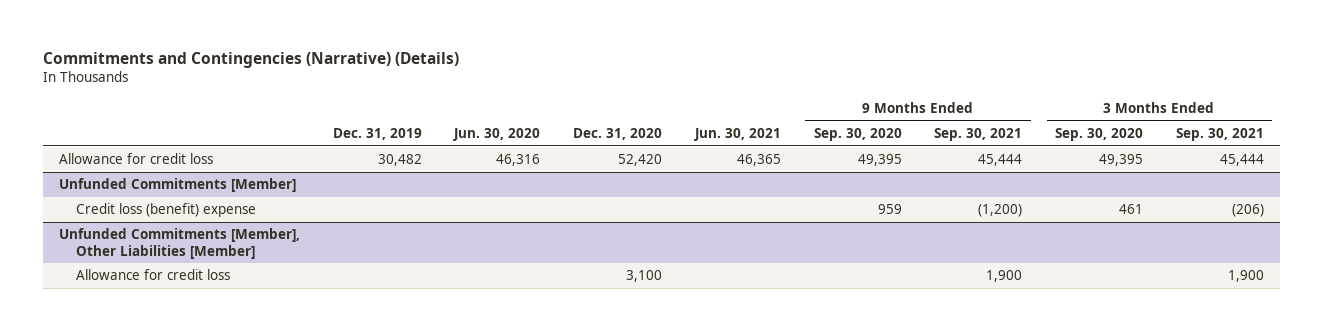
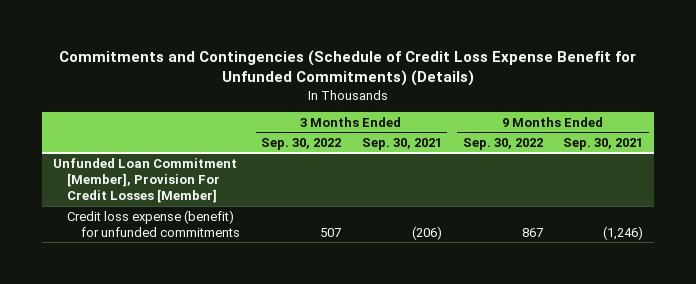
[42,51,459,68] Commitments and Contingencies (Narrative) (Details) -> [59,50,637,87] Commitments and Contingencies (Schedule of Credit Loss Expense Benefit for Unfunded Commitments) (Details)
[332,128,422,141] Dec. 31, 2019 -> none
[453,128,541,142] Jun. 30, 2020 -> none
[573,128,663,141] Dec. 31, 2020 -> none
[693,128,781,142] Jun. 30, 2021 -> none
[813,128,902,142] Sep. 30, 2020 -> none
[1055,128,1144,142] Sep. 30, 2020 -> none
none -> [260,138,341,151] Sep. 30, 2022
none -> [462,138,543,151] Sep. 30, 2022
[59,153,214,165] Allowance for credit loss -> none
[59,178,297,193] Unfunded Commitments [Member] -> none
[59,228,301,259] Unfunded Commitments [Member], Other Liabilities [Member] -> none
[76,269,231,281] Allowance for credit loss -> none
none -> [52,157,237,204] Unfunded Loan Commitment [Member], Provision For Credit Losses [Member]
[76,203,257,218] Credit loss (benefit) expense -> [66,209,240,238] Credit loss expense (benefit) for unfunded commitments
[978,204,1023,218] (1,200) -> [603,226,644,241] (1,246)

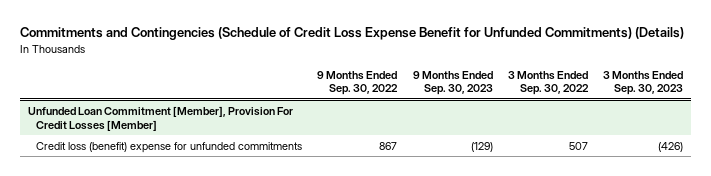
[361,138,442,151] Sep. 30, 2021 -> none
[563,138,644,151] Sep. 30, 2021 -> none
none -> [412,70,493,96] 9 Months Ended Sep. 30, 2023
none -> [603,70,684,96] 3 Months Ended Sep. 30, 2023
[66,209,240,238] Credit loss expense (benefit) for unfunded commitments -> [35,141,302,153] Credit loss (benefit) expense for unfunded commitments

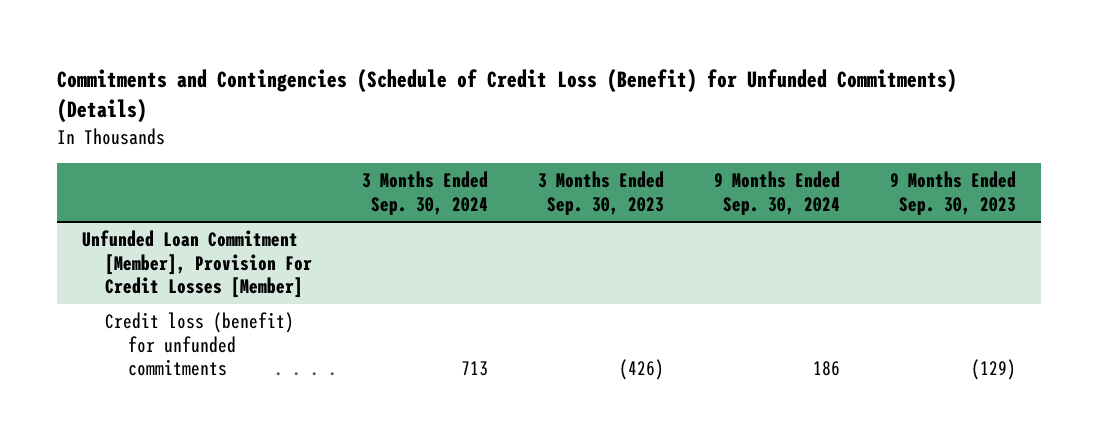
[20,27,685,41] Commitments and Contingencies (Schedule of Credit Loss Expense Benefit for Unfunded Commitments) (Details) -> [57,69,958,124] Commitments and Contingencies (Schedule of Credit Loss (Benefit) for Unfunded Commitments) (Details)
[317,70,399,96] 9 Months Ended Sep. 30, 2022 -> none
[507,70,589,96] 3 Months Ended Sep. 30, 2022 -> none
none -> [362,171,489,215] 3 Months Ended Sep. 30, 2024
none -> [713,171,840,215] 9 Months Ended Sep. 30, 2024
[35,141,302,153] Credit loss (benefit) expense for unfunded commitments -> [105,312,295,377] Credit loss (benefit) for unfunded commitments

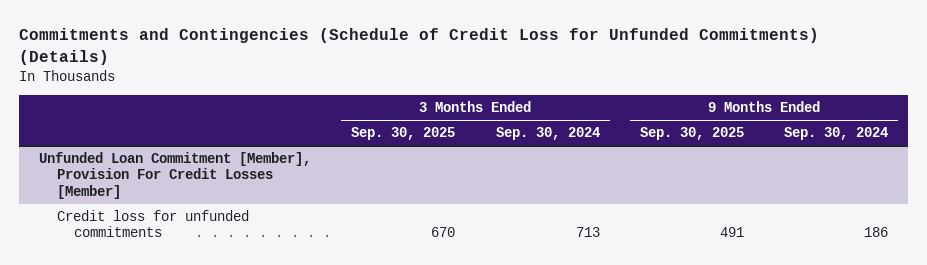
[57,69,958,124] Commitments and Contingencies (Schedule of Credit Loss (Benefit) for Unfunded Commitments) (Details) -> [18,28,819,65] Commitments and Contingencies (Schedule of Credit Loss for Unfunded Commitments) (Details)
[538,171,665,215] 3 Months Ended Sep. 30, 2023 -> none
[889,171,1016,215] 9 Months Ended Sep. 30, 2023 -> none
none -> [351,127,456,141] Sep. 30, 2025
none -> [639,127,744,141] Sep. 30, 2025
[105,312,295,377] Credit loss (benefit) for unfunded commitments -> [56,210,249,238] Credit loss for unfunded commitments

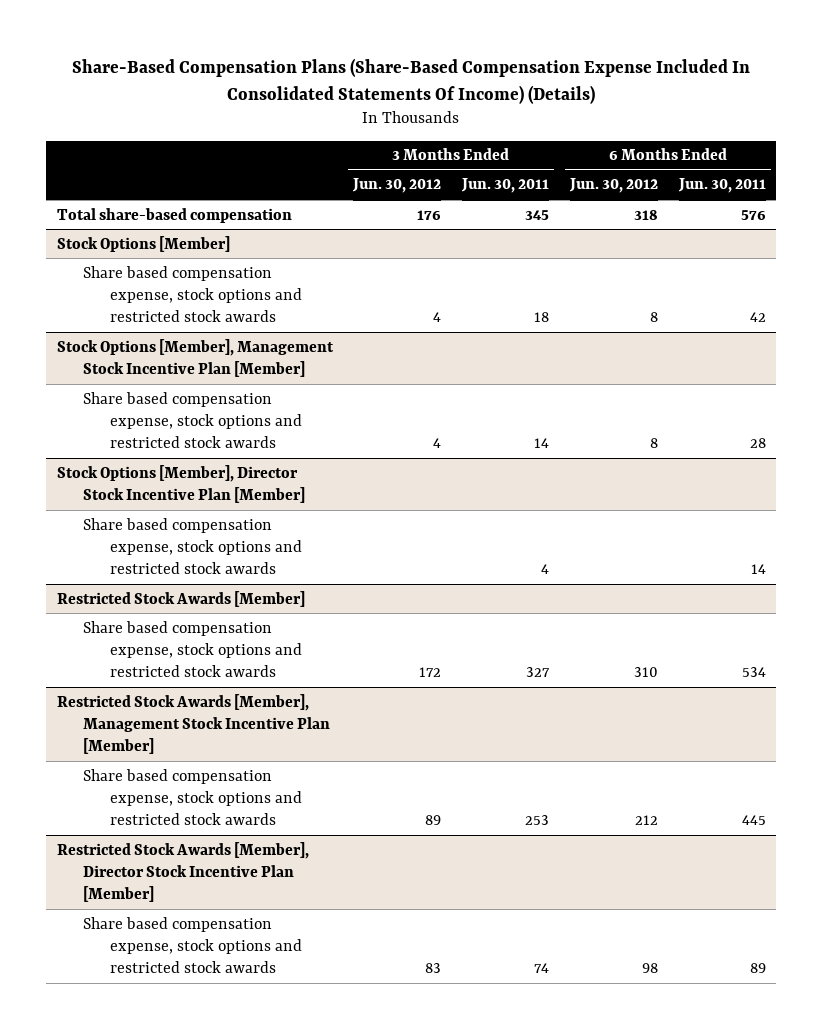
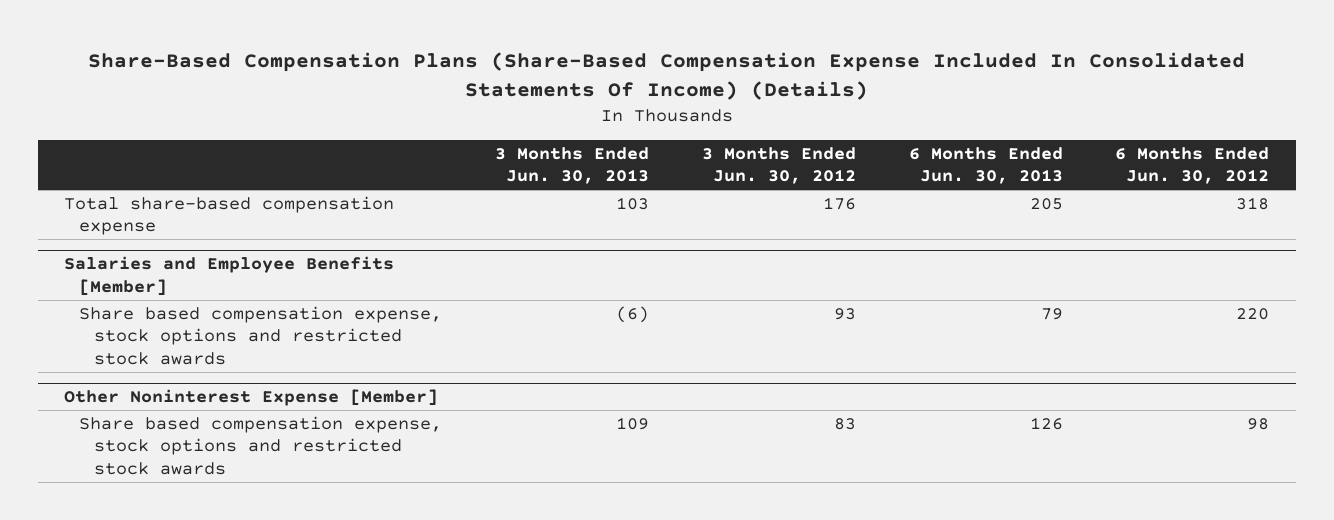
[461,178,550,194] Jun. 30, 2011 -> none
[677,178,766,194] Jun. 30, 2011 -> none
none -> [495,146,650,185] 3 Months Ended Jun. 30, 2013
none -> [908,146,1063,185] 6 Months Ended Jun. 30, 2013
[56,235,230,252] Stock Options [Member] -> none
[56,338,334,378] Stock Options [Member], Management Stock Incentive Plan [Member] -> none
[83,391,302,449] Share based compensation expense, stock options and restricted stock awards -> none
[56,464,306,504] Stock Options [Member], Director Stock Incentive Plan [Member] -> none
[83,517,302,575] Share based compensation expense, stock options and restricted stock awards -> none
[56,590,305,607] Restricted Stock Awards [Member] -> none
[83,620,302,678] Share based compensation expense, stock options and restricted stock awards -> none
[56,693,331,755] Restricted Stock Awards [Member], Management Stock Incentive Plan [Member] -> none
[83,768,302,826] Share based compensation expense, stock options and restricted stock awards -> none
[56,841,309,903] Restricted Stock Awards [Member], Director Stock Incentive Plan [Member] -> none
[56,207,292,223] Total share-based compensation -> [64,196,395,236] Total share-based compensation expense
none -> [64,256,395,296] Salaries and Employee Benefits [Member]
[433,312,442,323] 4 -> [833,308,856,321] 93
[649,312,658,323] 8 -> [1236,308,1270,321] 220
none -> [64,389,439,407] Other Noninterest Expense [Member]

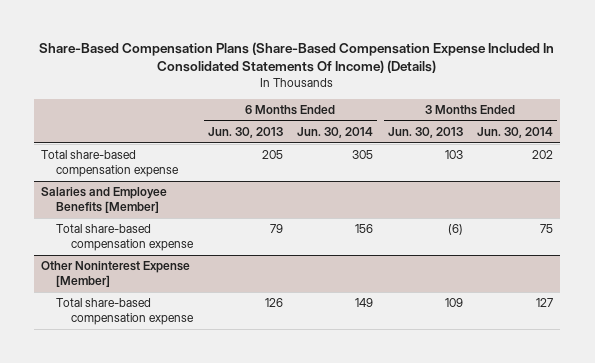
[701,146,856,185] 3 Months Ended Jun. 30, 2012 -> none
[1115,146,1270,185] 6 Months Ended Jun. 30, 2012 -> none
none -> [297,127,374,139] Jun. 30, 2014
none -> [477,127,554,139] Jun. 30, 2014
[79,306,443,365] Share based compensation expense, stock options and restricted stock awards -> [56,224,194,252] Total share-based compensation expense
[79,416,443,475] Share based compensation expense, stock options and restricted stock awards -> [56,298,194,326] Total share-based compensation expense

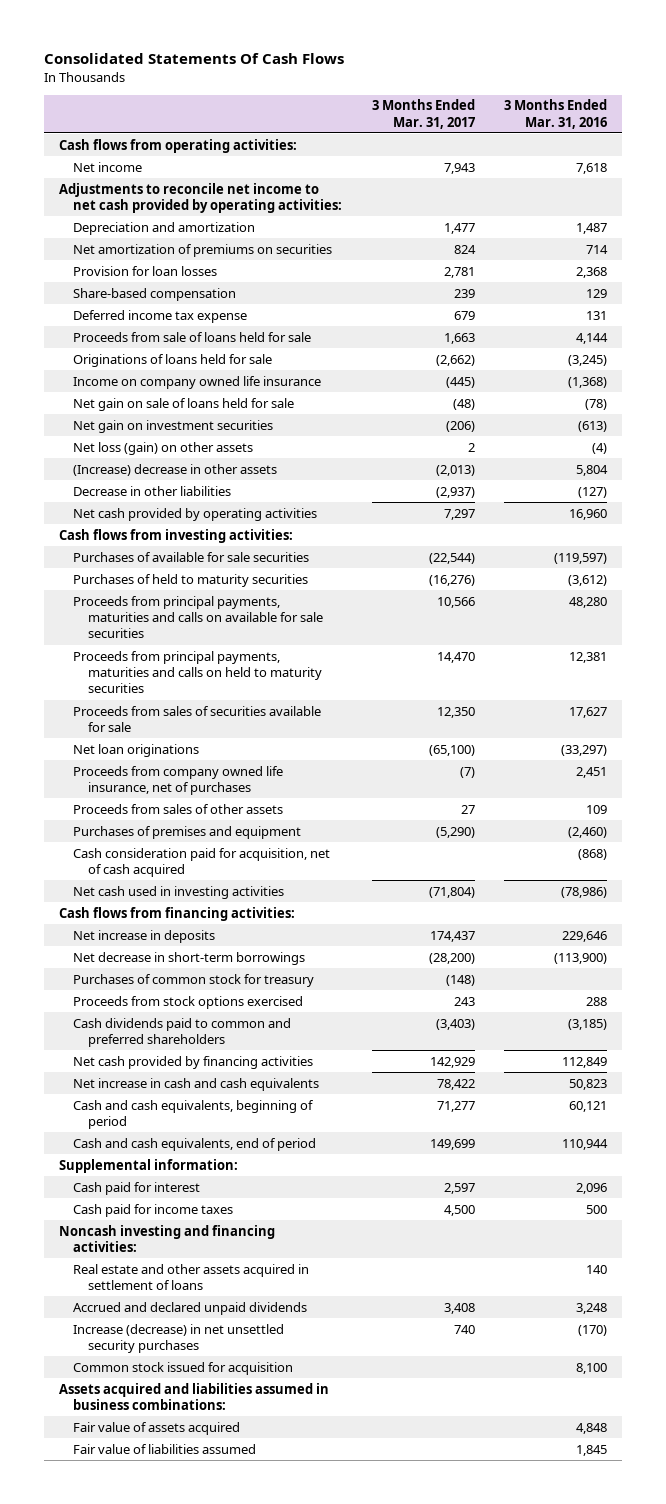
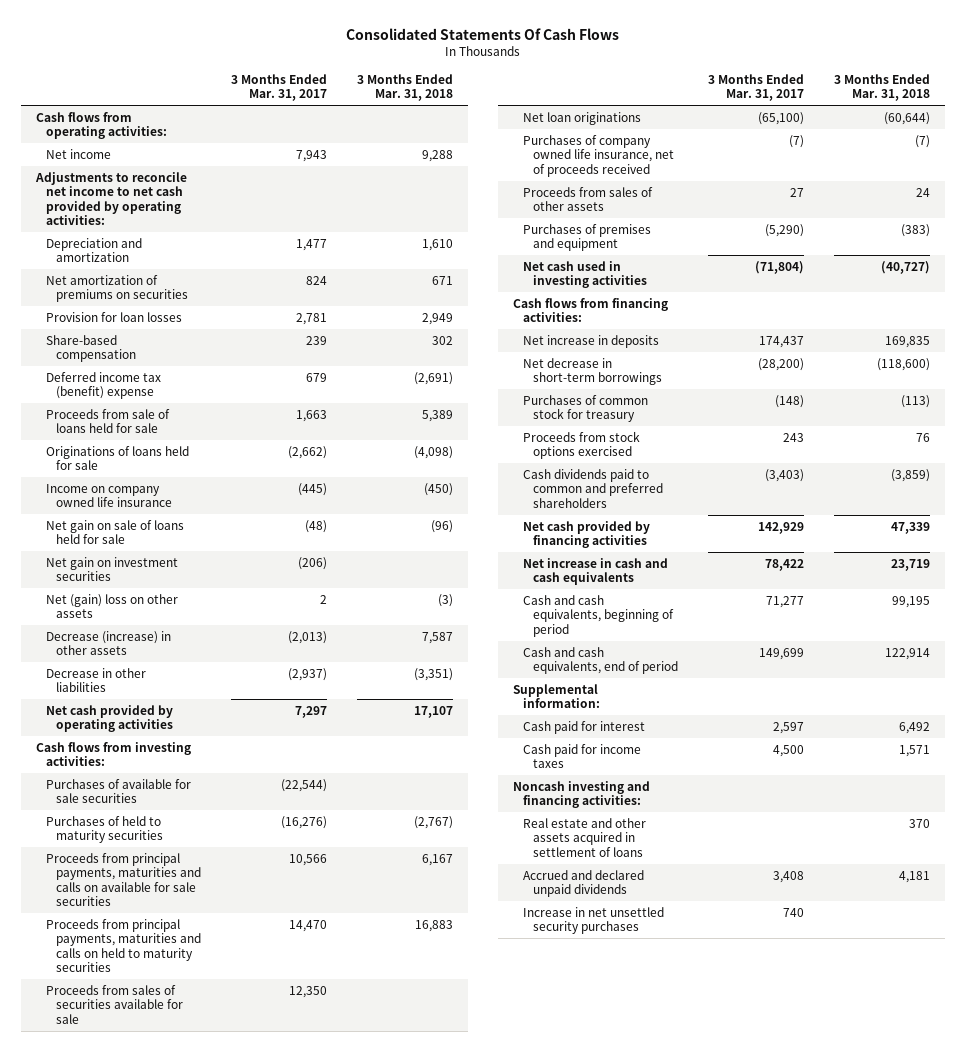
[504,99,608,129] 3 Months Ended Mar. 31, 2016 -> none
none -> [357,73,454,102] 3 Months Ended Mar. 31, 2018
[73,309,248,323] Deferred income tax expense -> [46,371,162,400] Deferred income tax (benefit) expense
[73,441,254,455] Net loss (gain) on other assets -> [46,593,179,619] Net (gain) loss on other assets
[73,463,278,476] (Increase) decrease in other assets -> [46,630,172,656] Decrease (increase) in other assets
[73,765,284,796] Proceeds from company owned life insurance, net of purchases -> [523,134,674,177] Purchases of company owned life insurance, net of proceeds received
[73,847,331,878] Cash consideration paid for acquisition, net of cash acquired -> none
[73,1361,294,1375] Common stock issued for acquisition -> none
[58,1382,329,1411] Assets acquired and liabilities assumed in business combinations: -> none
[73,1421,241,1435] Fair value of assets acquired -> none
[73,1443,257,1454] Fair value of liabilities assumed -> none
[73,1323,285,1354] Increase (decrease) in net unsettled security purchases -> [523,906,665,935] Increase in net unsettled security purchases

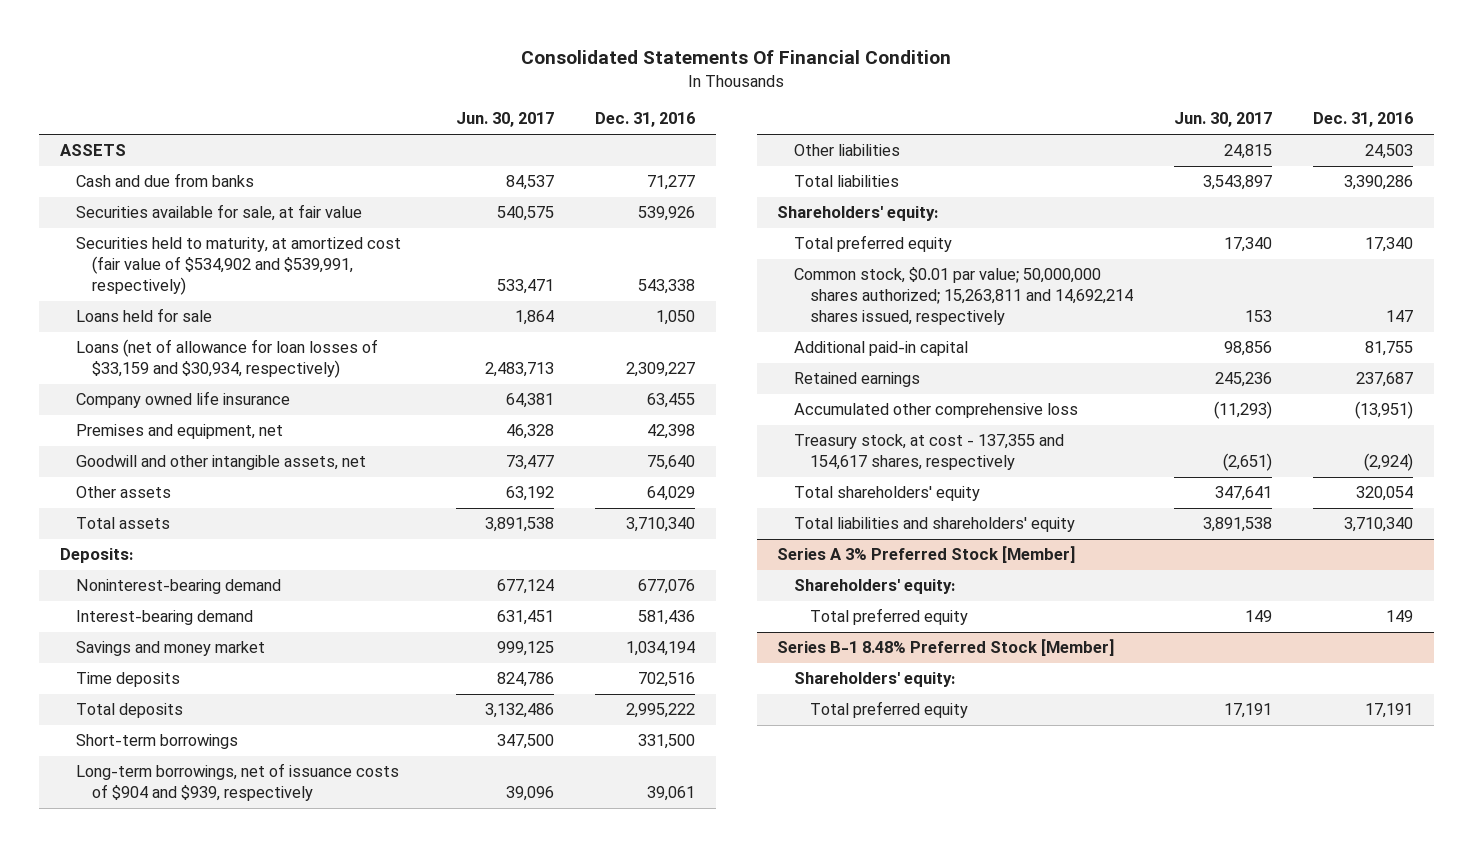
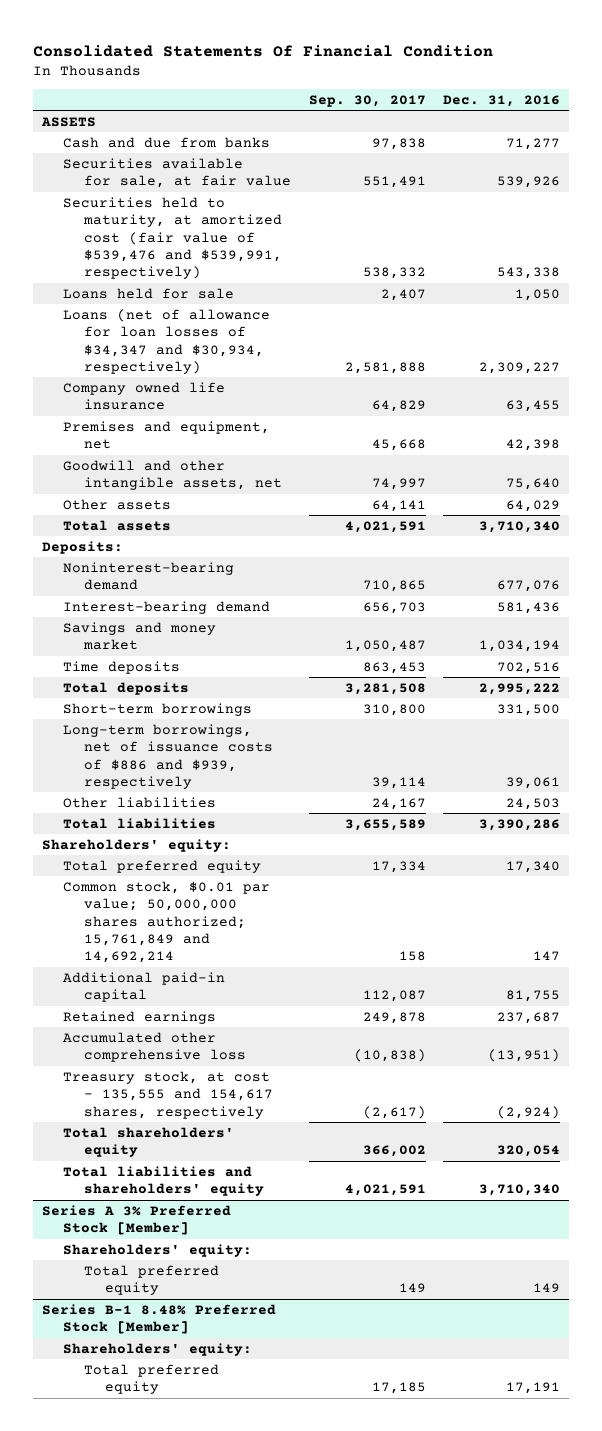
[456,112,555,128] Jun. 30, 2017 -> none
none -> [308,94,426,107] Sep. 30, 2017
[75,237,401,295] Securities held to maturity, at amortized cost (fair value of $534,902 and $539,991, respectively) -> [63,196,282,280] Securities held to maturity, at amortized cost (fair value of $539,476 and $539,991, respectively)
[75,339,378,379] Loans (net of allowance for loan losses of $33,159 and $30,934, respectively) -> [63,308,271,374] Loans (net of allowance for loan losses of $34,347 and $30,934, respectively)
[75,763,399,802] Long-term borrowings, net of issuance costs of $904 and $939, respectively -> [63,723,273,789] Long-term borrowings, net of issuance costs of $886 and $939, respectively
[793,267,1134,325] Common stock, $0.01 par value; 50,000,000 shares authorized; 15,263,811 and 14,692,214 shares issued, respectively -> [63,880,271,964] Common stock, $0.01 par value; 50,000,000 shares authorized; 15,761,849 and 14,692,214
[793,434,1064,471] Treasury stock, at cost - 137,355 and 154,617 shares, respectively -> [63,1070,273,1119] Treasury stock, at cost - 135,555 and 154,617 shares, respectively

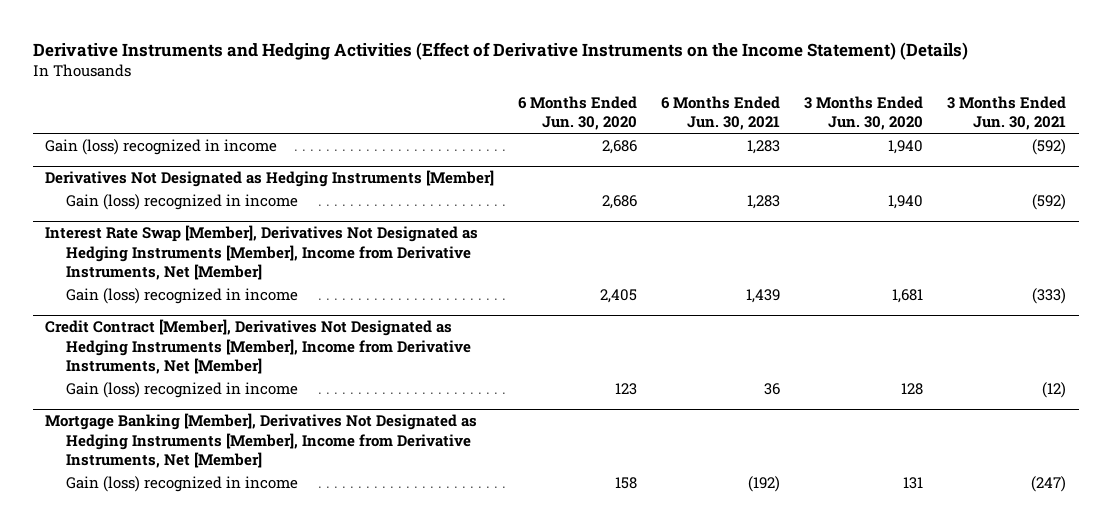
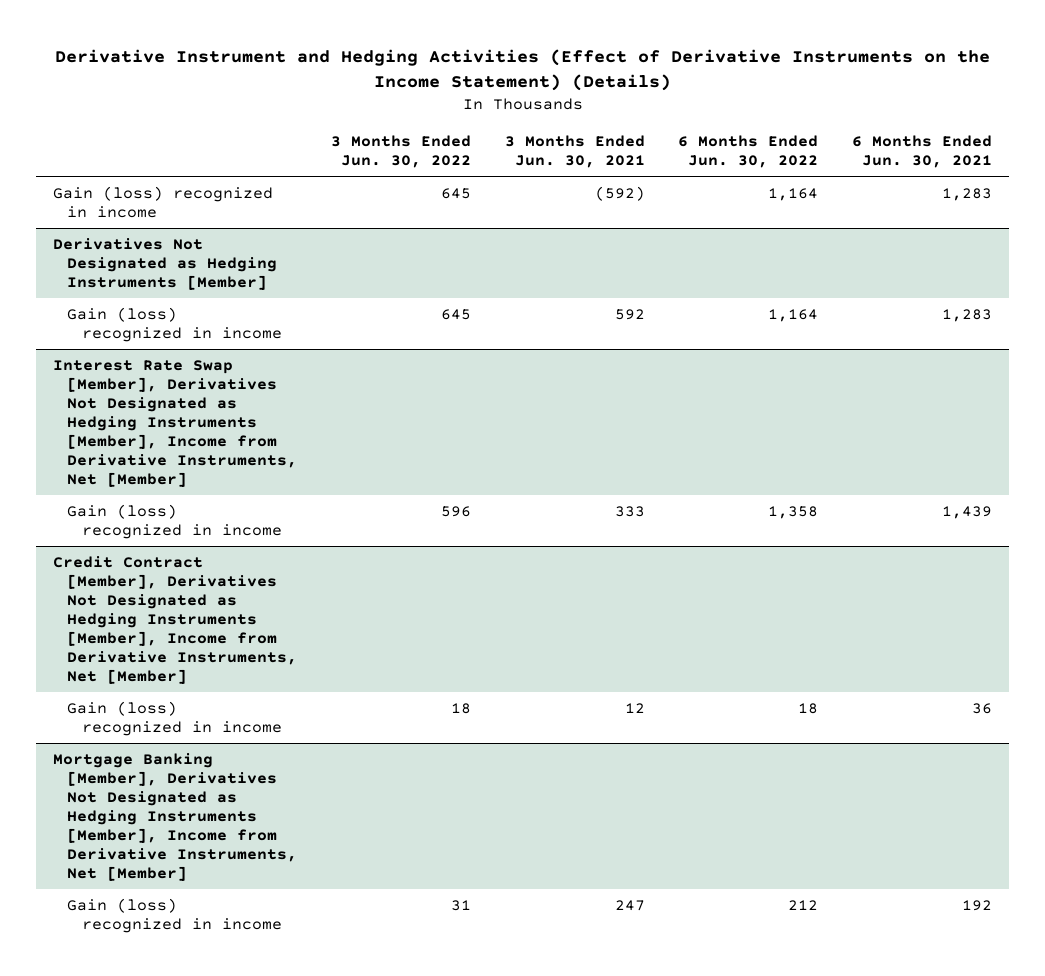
[33,42,969,61] Derivative Instruments and Hedging Activities (Effect of Derivative Instruments on the Income Statement) (Details) -> [54,48,990,91] Derivative Instrument and Hedging Activities (Effect of Derivative Instruments on the Income Statement) (Details)
[518,95,638,131] 6 Months Ended Jun. 30, 2020 -> none
[804,95,924,131] 3 Months Ended Jun. 30, 2020 -> none
none -> [331,135,472,169] 3 Months Ended Jun. 30, 2022
none -> [678,135,819,169] 6 Months Ended Jun. 30, 2022
[1032,193,1067,210] (592) -> [614,308,645,320] 592
[1032,287,1067,304] (333) -> [614,505,645,517] 333
[1042,381,1067,398] (12) -> [624,702,645,713] 12
[748,475,781,492] (192) -> [961,899,992,911] 192
[1031,475,1067,492] (247) -> [614,899,645,911] 247

